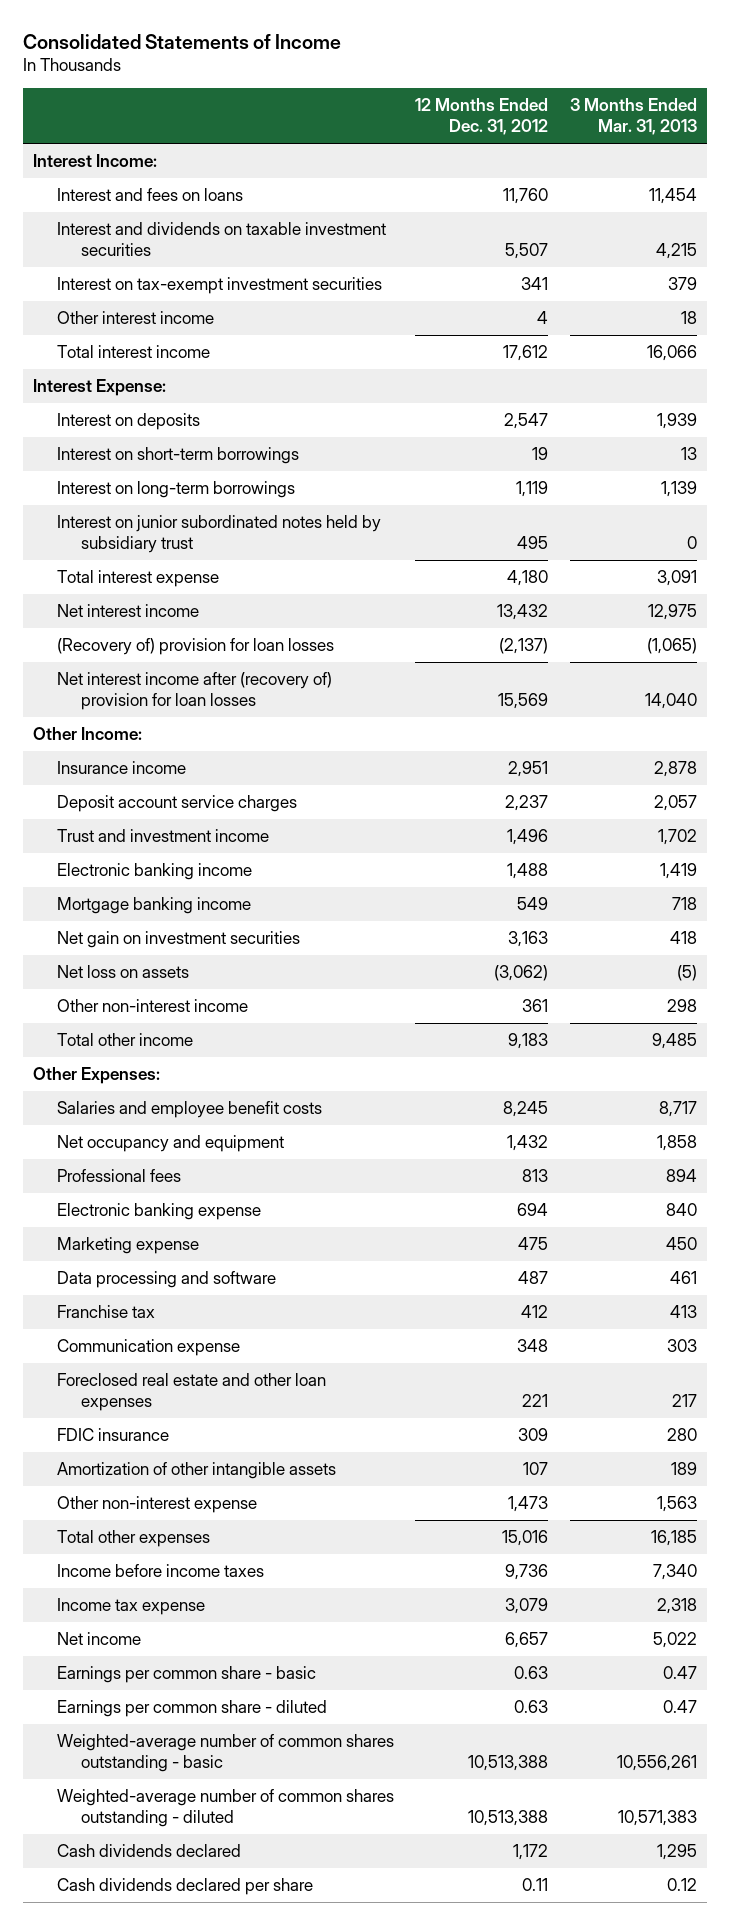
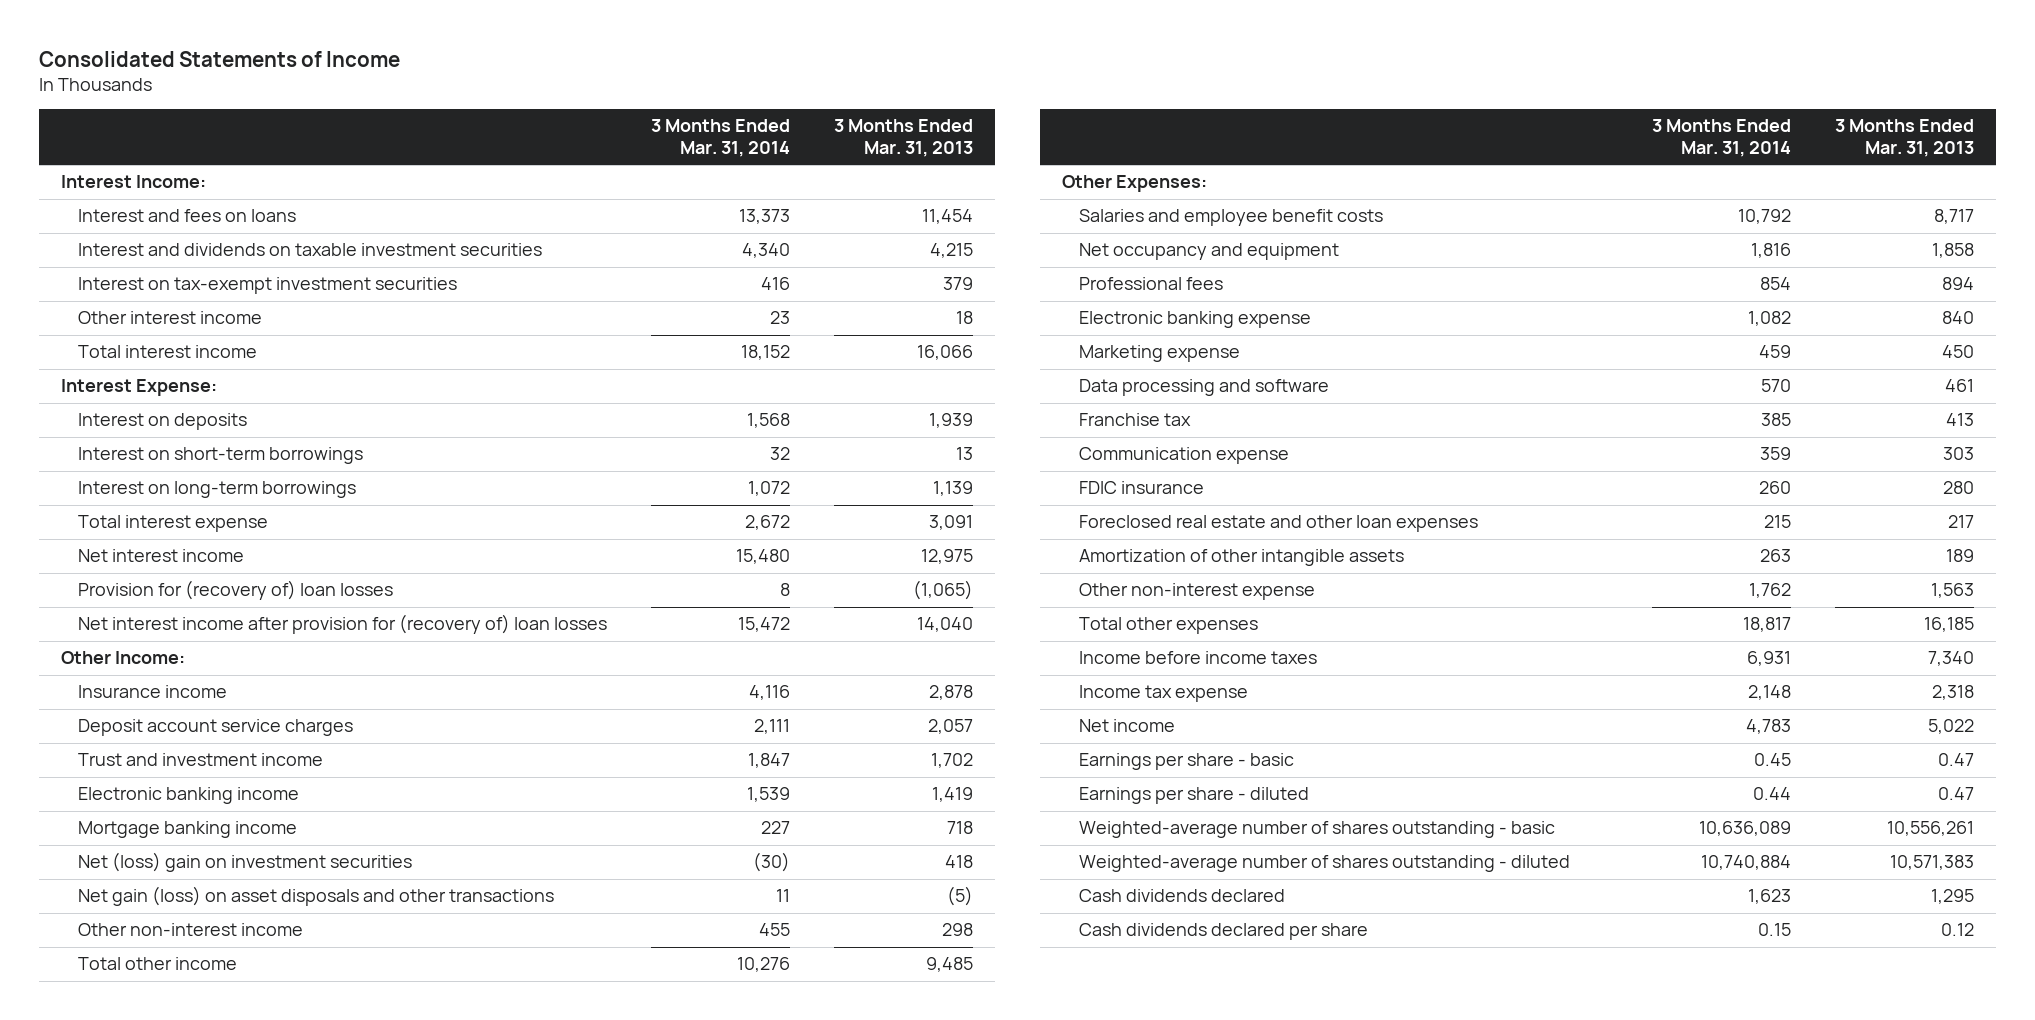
[415,98,549,136] 12 Months Ended Dec. 31, 2012 -> none
none -> [651,119,791,157] 3 Months Ended Mar. 31, 2014
[57,515,382,554] Interest on junior subordinated notes held by subsidiary trust -> none
[57,638,335,656] (Recovery of) provision for loan losses -> [78,580,394,601] Provision for (recovery of) loan losses
[57,672,333,711] Net interest income after (recovery of) provision for loan losses -> [78,614,608,635] Net interest income after provision for (recovery of) loan losses
[57,931,301,949] Net gain on investment securities -> [78,852,413,873] Net (loss) gain on investment securities
[57,965,190,979] Net loss on assets -> [78,886,555,907] Net gain (loss) on asset disposals and other transactions
[57,1373,327,1412] Foreclosed real estate and other loan expenses -> [1079,515,1479,533] Foreclosed real estate and other loan expenses
[57,1666,317,1684] Earnings per common share - basic -> [1079,753,1295,771] Earnings per share - basic
[57,1700,328,1718] Earnings per common share - diluted -> [1079,787,1310,805] Earnings per share - diluted
[57,1734,395,1773] Weighted-average number of common shares outstanding - basic -> [1079,821,1556,839] Weighted-average number of shares outstanding - basic
[57,1789,395,1828] Weighted-average number of common shares outstanding - diluted -> [1079,855,1571,873] Weighted-average number of shares outstanding - diluted

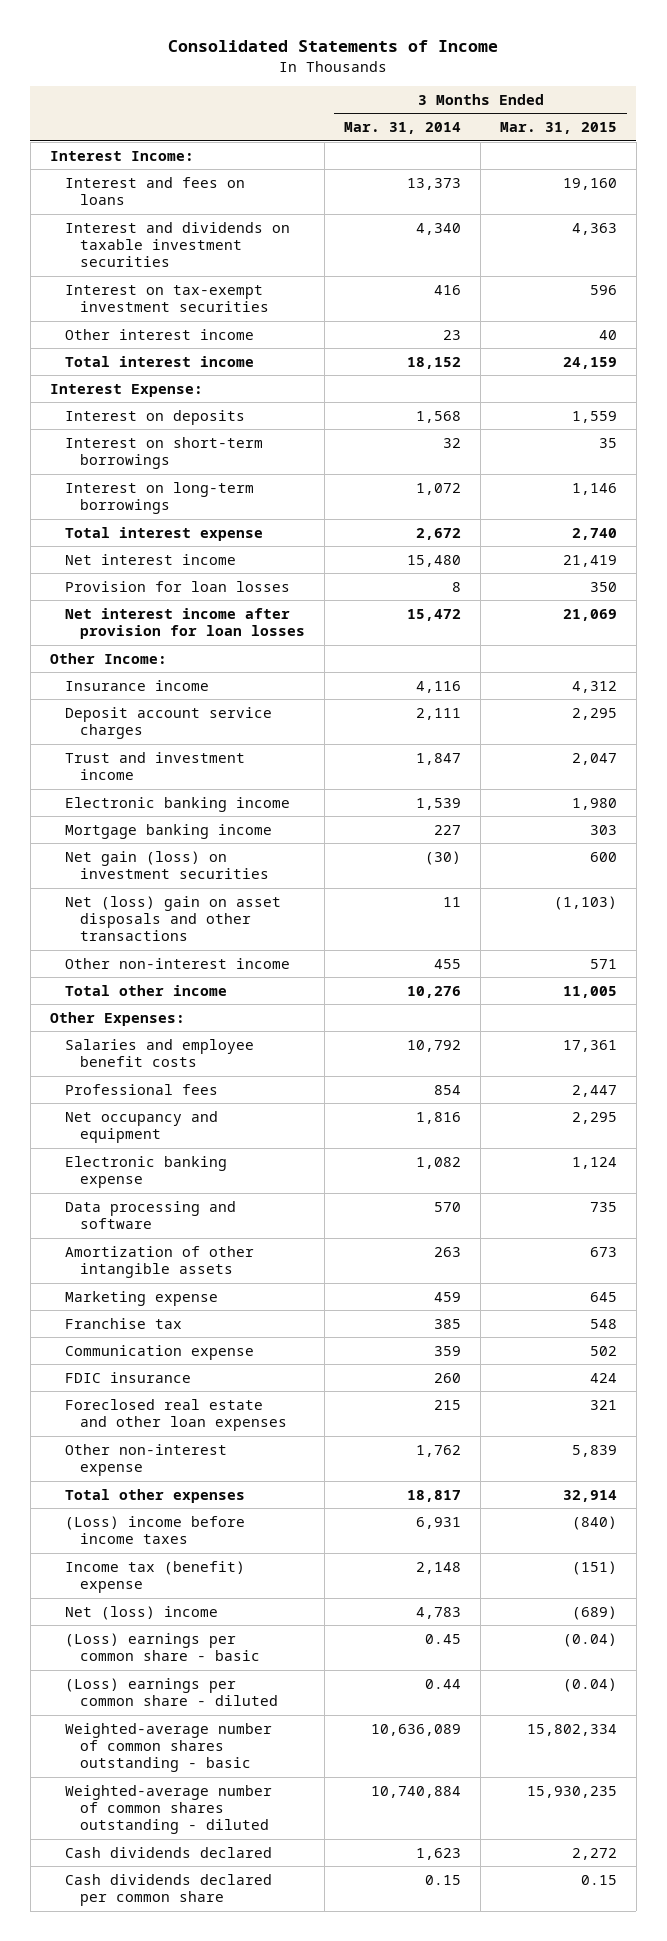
[834,119,974,157] 3 Months Ended Mar. 31, 2013 -> none
none -> [499,122,617,135] Mar. 31, 2015
[78,580,394,601] Provision for (recovery of) loan losses -> [65,580,291,592] Provision for loan losses
[78,614,608,635] Net interest income after provision for (recovery of) loan losses -> [65,607,306,639] Net interest income after provision for loan losses
[78,852,413,873] Net (loss) gain on investment securities -> [65,850,270,879] Net gain (loss) on investment securities
[78,886,555,907] Net gain (loss) on asset disposals and other transactions -> [65,895,282,942] Net (loss) gain on asset disposals and other transactions
[1079,243,1340,261] Net occupancy and equipment -> [65,1110,219,1143] Net occupancy and equipment
[1079,549,1405,567] Amortization of other intangible assets -> [65,1245,255,1278] Amortization of other intangible assets
[1079,345,1241,363] Marketing expense -> [65,1290,219,1306] Marketing expense
[1079,651,1318,665] Income before income taxes -> [65,1515,246,1544] (Loss) income before income taxes
[1079,685,1249,703] Income tax expense -> [65,1560,246,1593] Income tax (benefit) expense
[1079,719,1176,733] Net income -> [65,1605,219,1620] Net (loss) income
[1079,753,1295,771] Earnings per share - basic -> [65,1632,261,1661] (Loss) earnings per common share - basic
[1079,787,1310,805] Earnings per share - diluted -> [65,1677,279,1706] (Loss) earnings per common share - diluted
[1079,821,1556,839] Weighted-average number of shares outstanding - basic -> [65,1722,273,1773] Weighted-average number of common shares outstanding - basic
[1079,855,1571,873] Weighted-average number of shares outstanding - diluted -> [65,1784,273,1835] Weighted-average number of common shares outstanding - diluted
[1079,923,1369,941] Cash dividends declared per share -> [65,1873,273,1906] Cash dividends declared per common share

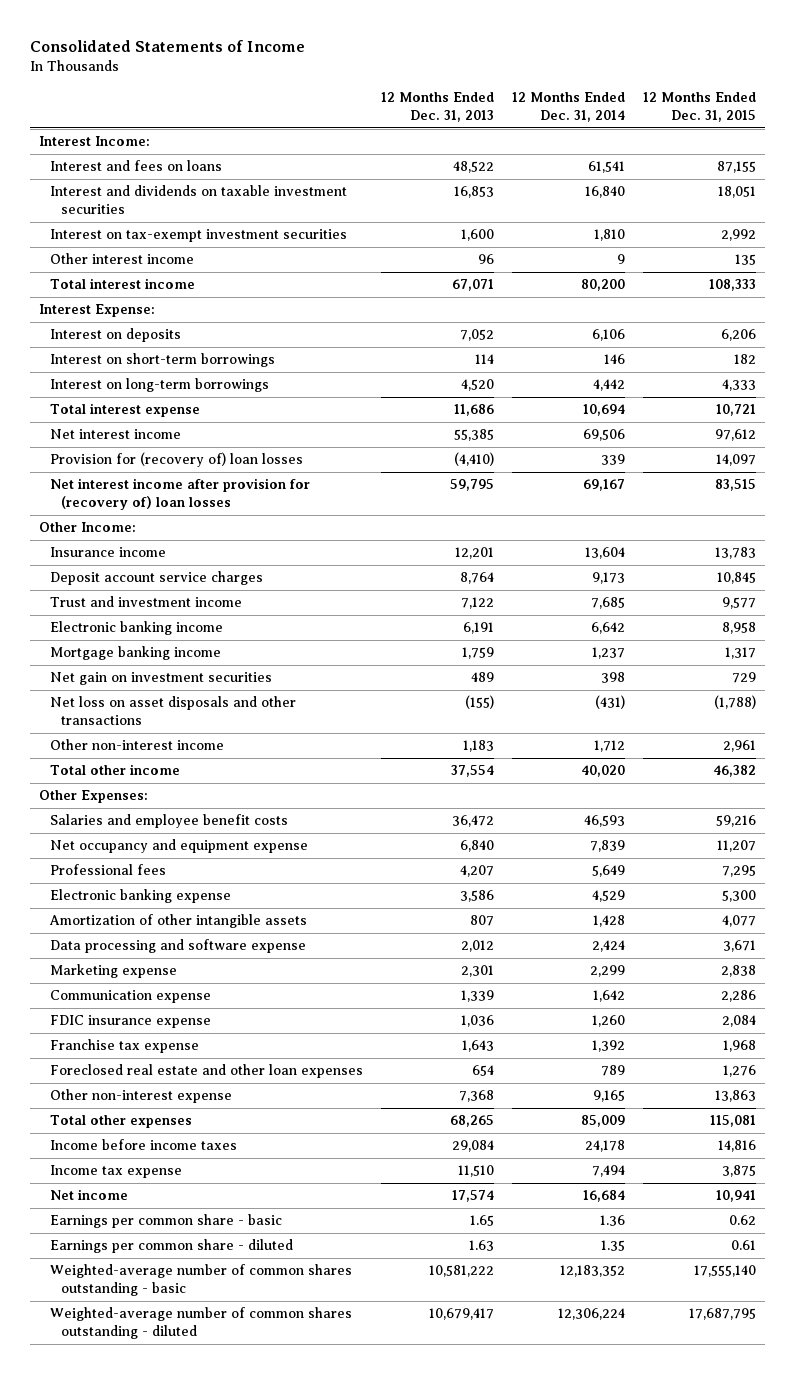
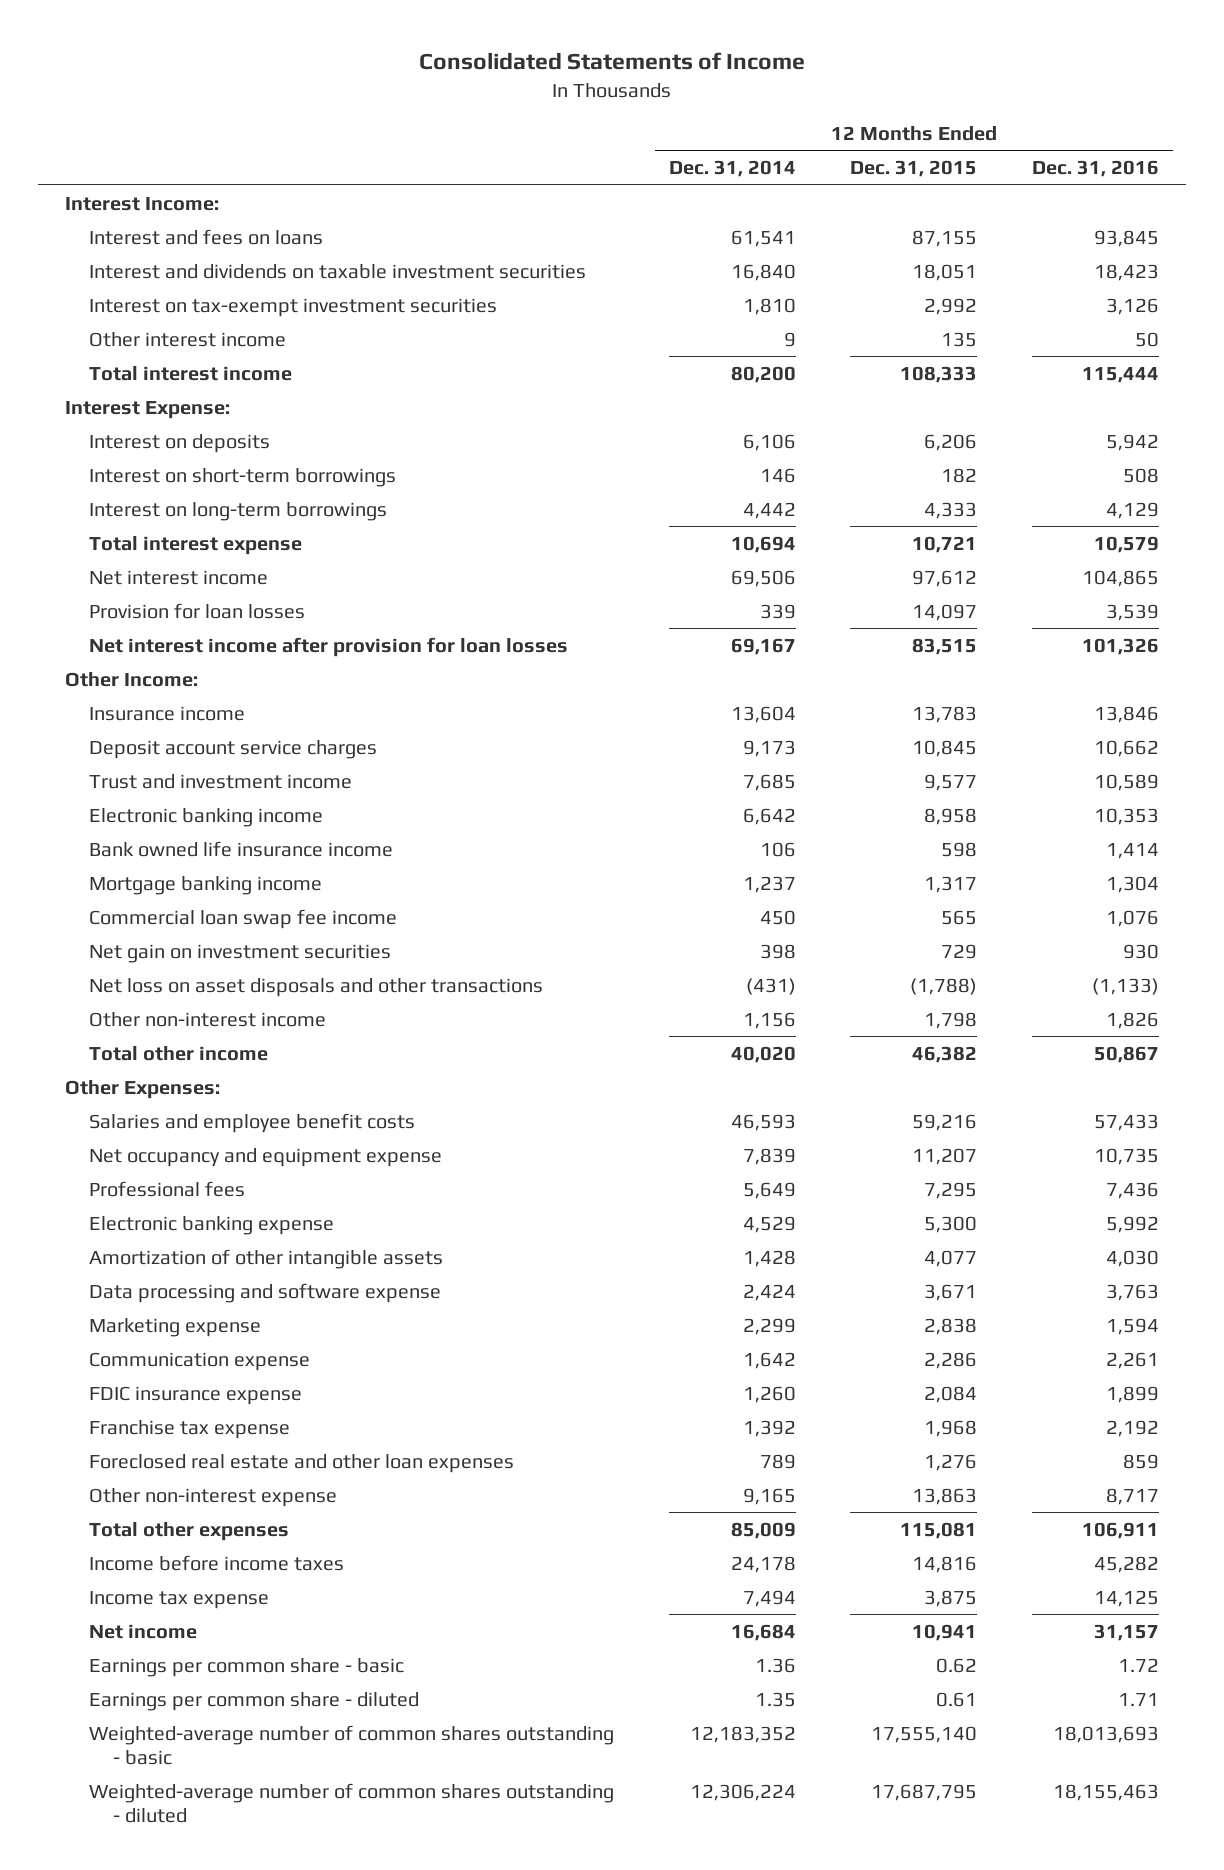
[380,92,494,123] 12 Months Ended Dec. 31, 2013 -> none
none -> [1032,160,1160,178] Dec. 31, 2016
[49,452,303,468] Provision for (recovery of) loan losses -> [88,602,305,619] Provision for loan losses
[49,478,310,511] Net interest income after provision for (recovery of) loan losses -> [88,636,568,657] Net interest income after provision for loan losses
none -> [88,840,393,857] Bank owned life insurance income
none -> [88,908,397,929] Commercial loan swap fee income
[594,740,626,753] 1,712 -> [742,1011,796,1029] 1,156
[723,740,757,753] 2,961 -> [924,1011,978,1029] 1,798

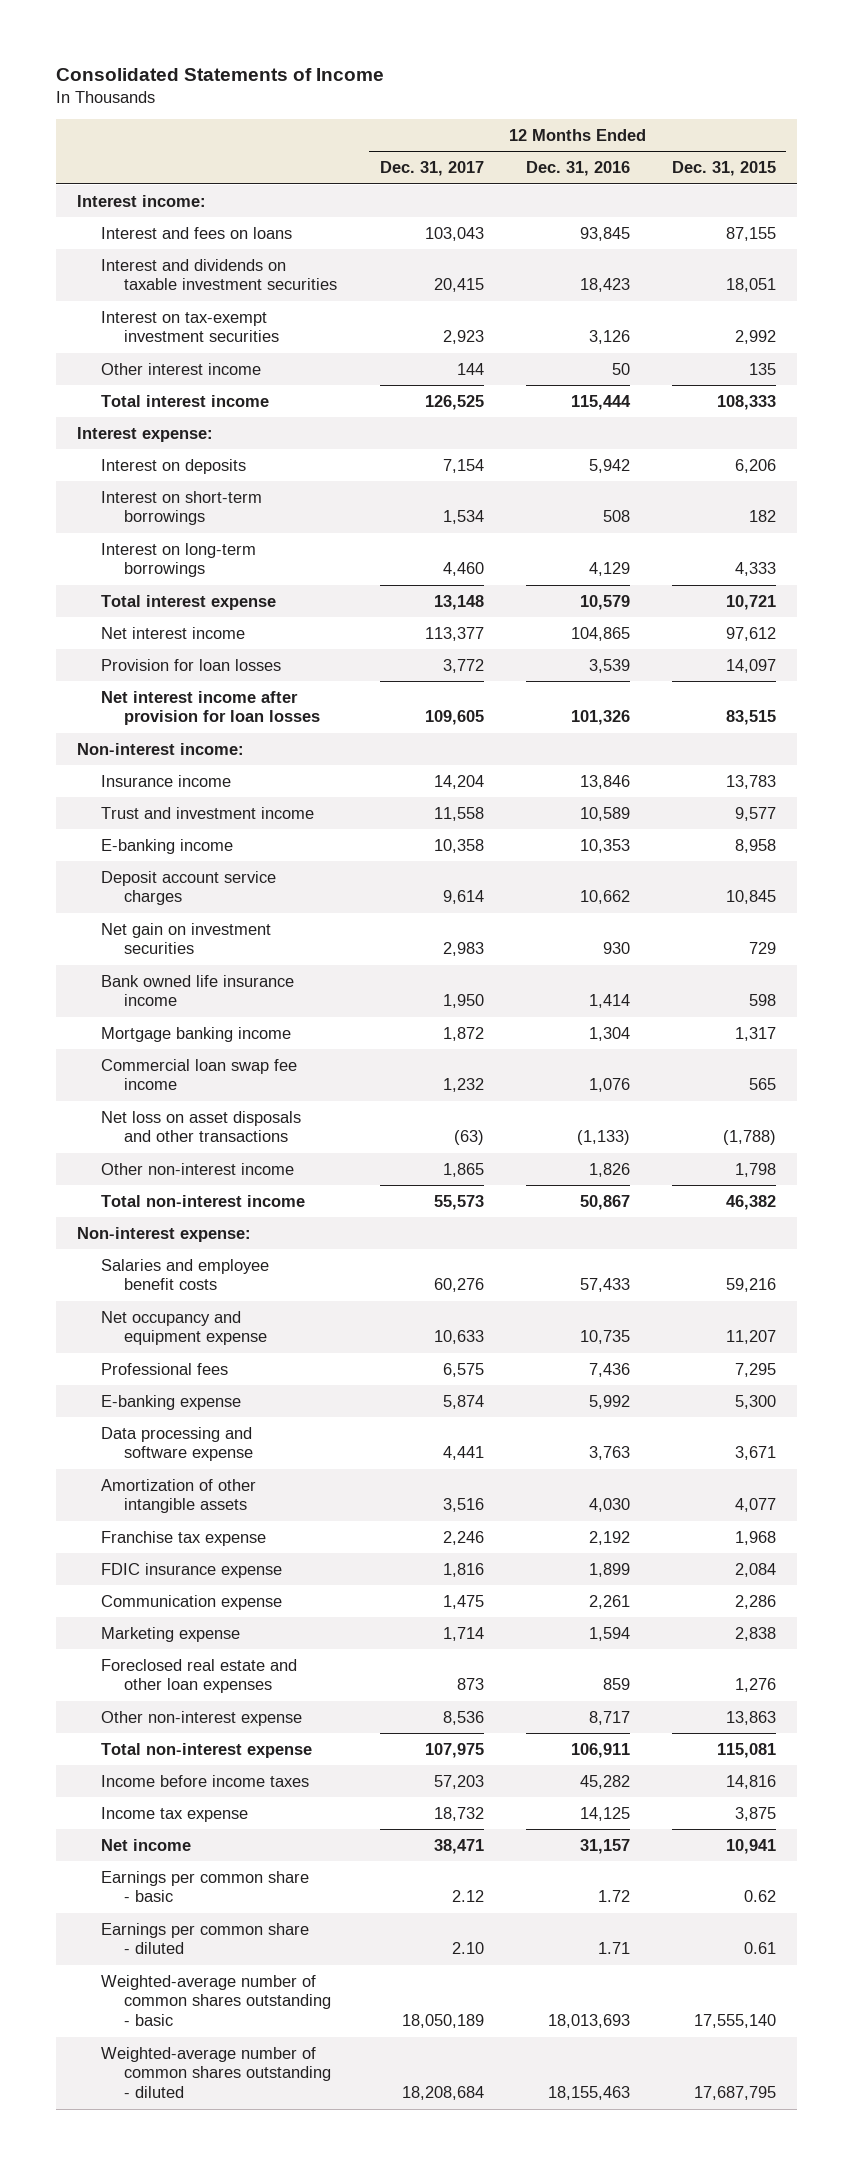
[668,160,796,178] Dec. 31, 2014 -> none
none -> [379,161,484,177] Dec. 31, 2017
[65,196,220,211] Interest Income: -> [76,194,206,207] Interest income:
[65,400,231,419] Interest Expense: -> [76,426,213,442] Interest expense:
[65,671,199,687] Other Income: -> [76,742,244,755] Non-interest income:
[88,807,323,827] Electronic banking income -> [100,838,233,854] E-banking income
[88,739,377,759] Deposit account service charges -> [100,870,276,906] Deposit account service charges
[88,943,391,963] Net gain on investment securities -> [100,922,271,955] Net gain on investment securities
[88,1045,268,1061] Total other income -> [100,1194,305,1207] Total non-interest income
[65,1079,221,1099] Other Expenses: -> [76,1226,251,1242] Non-interest expense:
[88,1215,334,1235] Electronic banking expense -> [100,1394,241,1410] E-banking expense
[88,1248,443,1269] Amortization of other intangible assets -> [100,1478,256,1514] Amortization of other intangible assets
[88,1385,302,1405] FDIC insurance expense -> [100,1562,282,1578] FDIC insurance expense
[88,1351,310,1371] Communication expense -> [100,1594,282,1610] Communication expense
[88,1317,261,1337] Marketing expense -> [100,1626,240,1642] Marketing expense
[88,1521,289,1541] Total other expenses -> [100,1742,312,1758] Total non-interest expense

